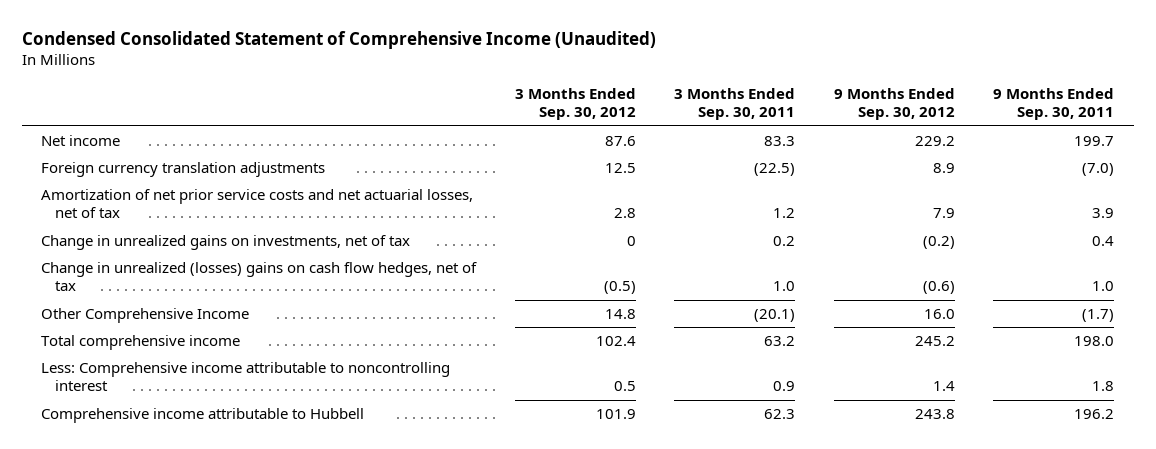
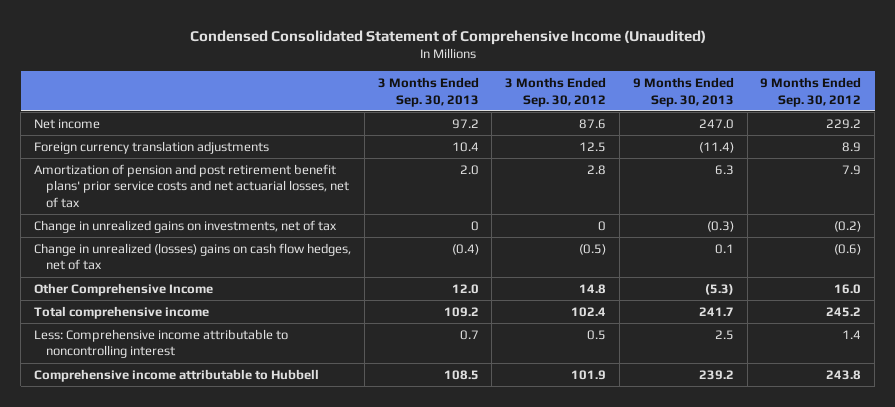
[674,87,796,121] 3 Months Ended Sep. 30, 2011 -> none
[993,87,1115,121] 9 Months Ended Sep. 30, 2011 -> none
none -> [377,76,479,107] 3 Months Ended Sep. 30, 2013
none -> [632,76,734,107] 9 Months Ended Sep. 30, 2013
[41,188,474,219] Amortization of net prior service costs and net actuarial losses, net of tax -> [34,163,350,208] Amortization of pension and post retirement benefit plans' prior service costs and net actuarial losses, net of tax

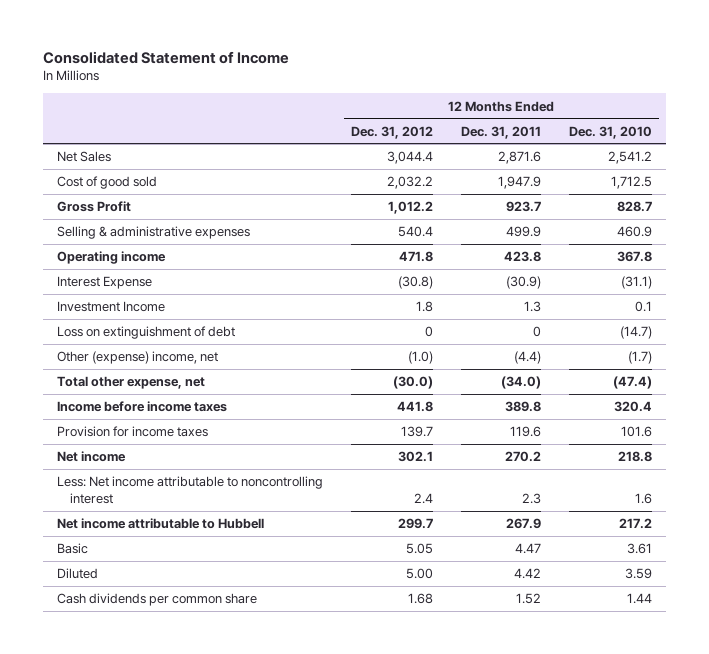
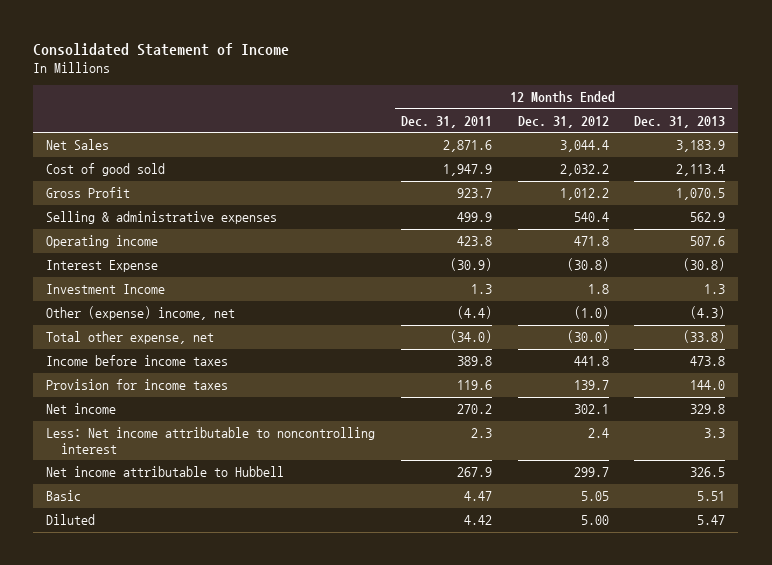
[569,125,653,139] Dec. 31, 2010 -> none
none -> [634,115,726,128] Dec. 31, 2013
[56,326,235,340] Loss on extinguishment of debt -> none
[56,593,257,607] Cash dividends per common share -> none

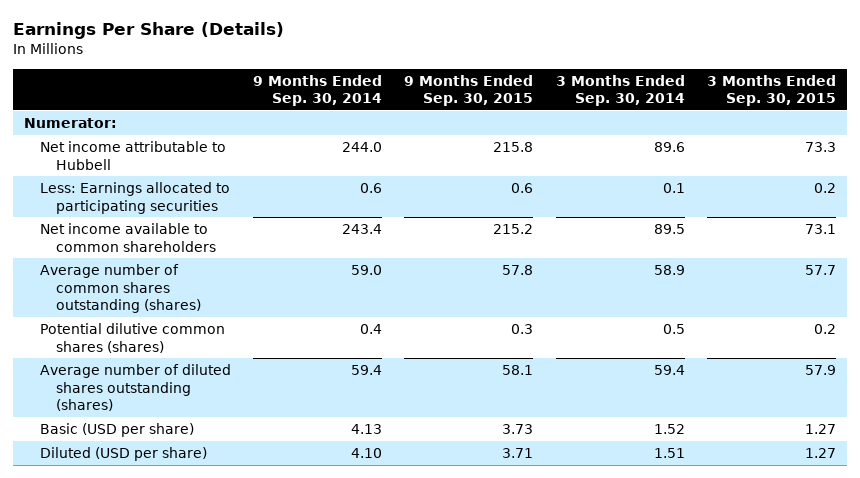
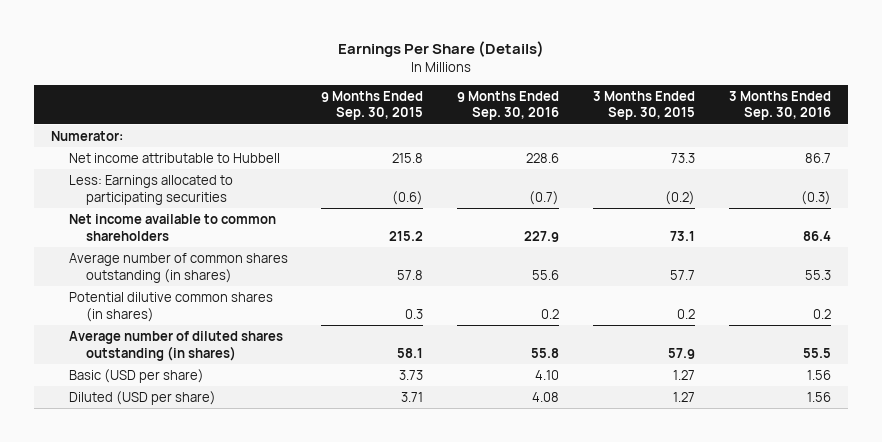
[253,74,383,107] 9 Months Ended Sep. 30, 2014 -> none
[555,74,685,107] 3 Months Ended Sep. 30, 2014 -> none
none -> [457,90,560,121] 9 Months Ended Sep. 30, 2016
none -> [729,90,832,121] 3 Months Ended Sep. 30, 2016
[511,183,534,194] 0.6 -> [392,190,424,205] (0.6)
[813,183,836,194] 0.2 -> [665,190,696,205] (0.2)
[39,264,201,314] Average number of common shares outstanding (shares) -> [68,252,288,283] Average number of common shares outstanding (in shares)
[39,323,225,353] Potential dilutive common shares (shares) -> [68,291,273,322] Potential dilutive common shares (in shares)
[39,364,231,412] Average number of diluted shares outstanding (shares) -> [68,330,283,361] Average number of diluted shares outstanding (in shares)

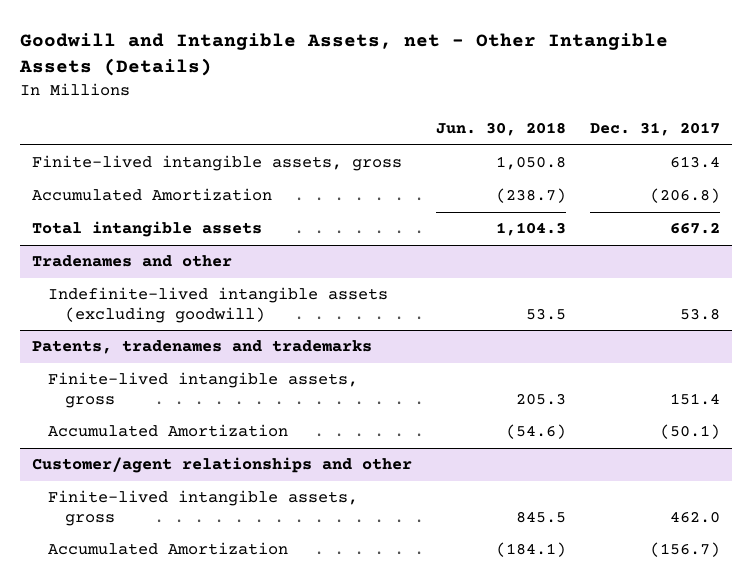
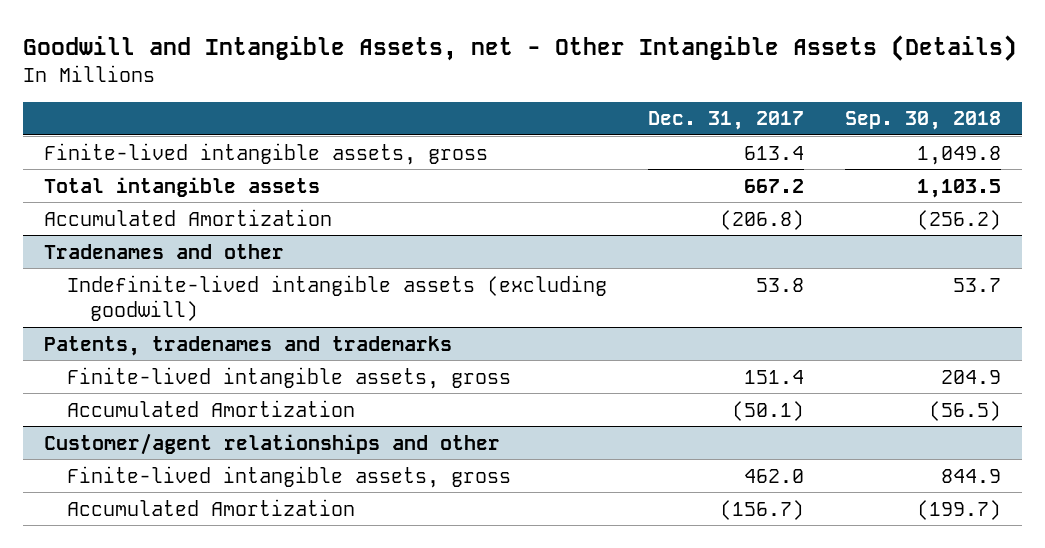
[436,122,567,137] Jun. 30, 2018 -> none
none -> [845,111,1002,131] Sep. 30, 2018
[31,188,272,202] Accumulated Amortization -> [43,208,332,226] Accumulated Amortization

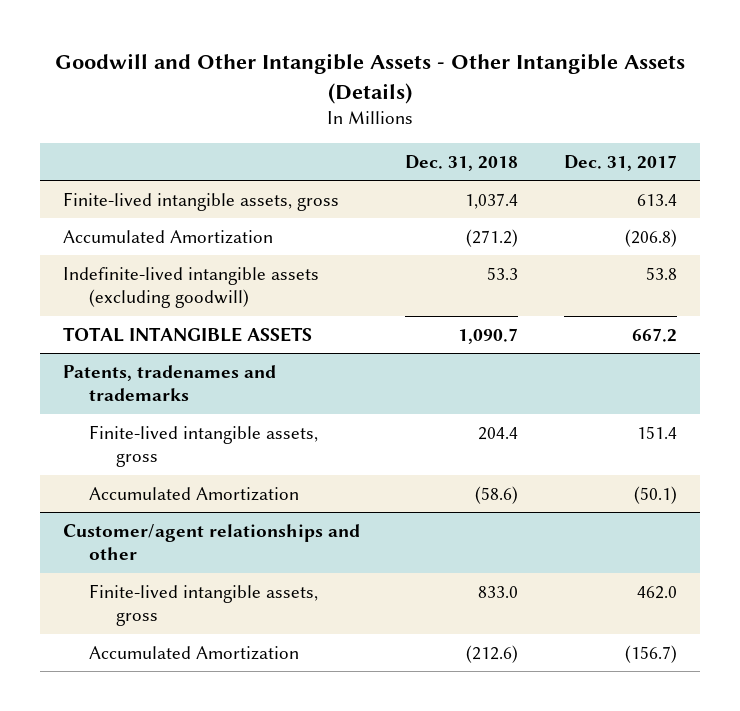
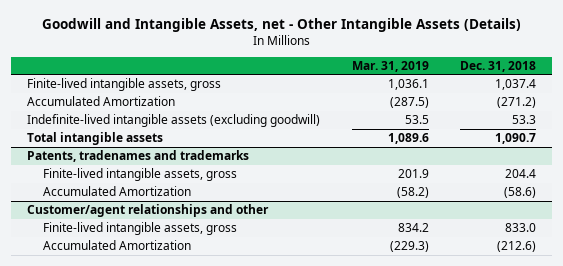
[54,53,685,104] Goodwill and Other Intangible Assets - Other Intangible Assets (Details) -> [41,18,521,33] Goodwill and Intangible Assets, net - Other Intangible Assets (Details)
[564,155,678,172] Dec. 31, 2017 -> none
none -> [351,60,429,72] Mar. 31, 2019
[62,326,312,342] TOTAL INTANGIBLE ASSETS -> [26,132,163,146] Total intangible assets

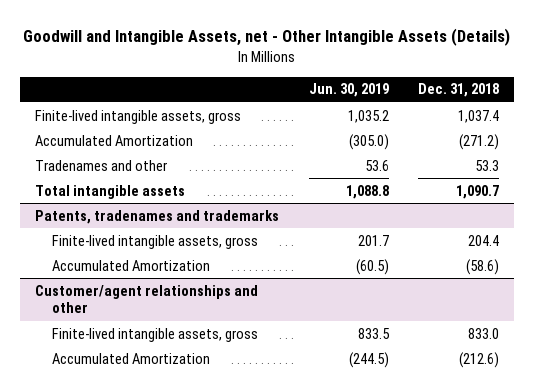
[351,60,429,72] Mar. 31, 2019 -> none
none -> [308,83,389,98] Jun. 30, 2019
[26,114,320,128] Indefinite-lived intangible assets (excluding goodwill) -> [34,159,167,171] Tradenames and other

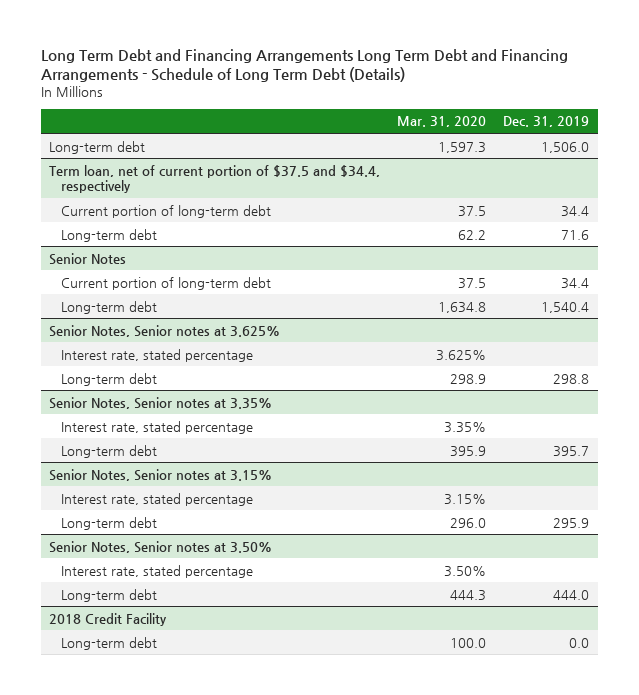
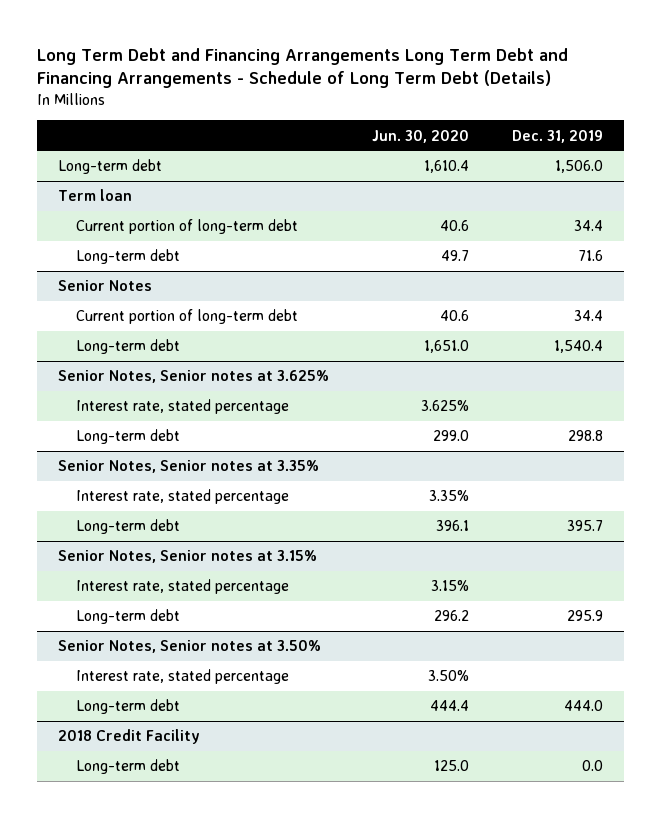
[397,116,487,128] Mar. 31, 2020 -> none
none -> [371,129,469,143] Jun. 30, 2020
[49,164,381,194] Term loan, net of current portion of $37.5 and $34.4, respectively -> [58,189,133,202] Term loan

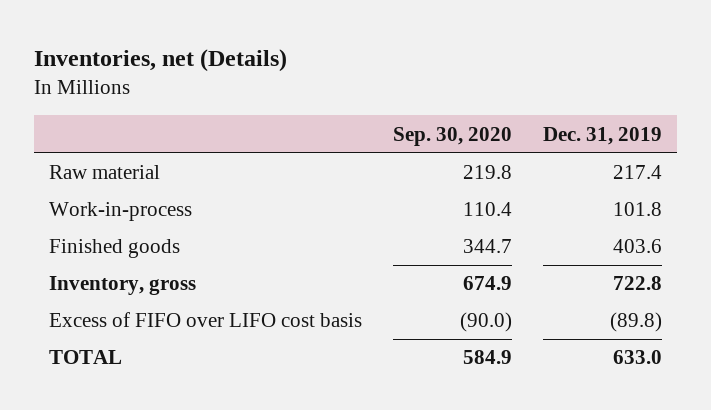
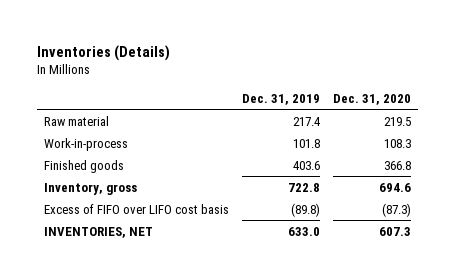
[34,49,288,73] Inventories, net (Details) -> [37,44,171,61] Inventories (Details)
[393,126,513,146] Sep. 30, 2020 -> none
none -> [333,93,412,105] Dec. 31, 2020
[49,350,123,365] TOTAL -> [43,226,153,238] INVENTORIES, NET

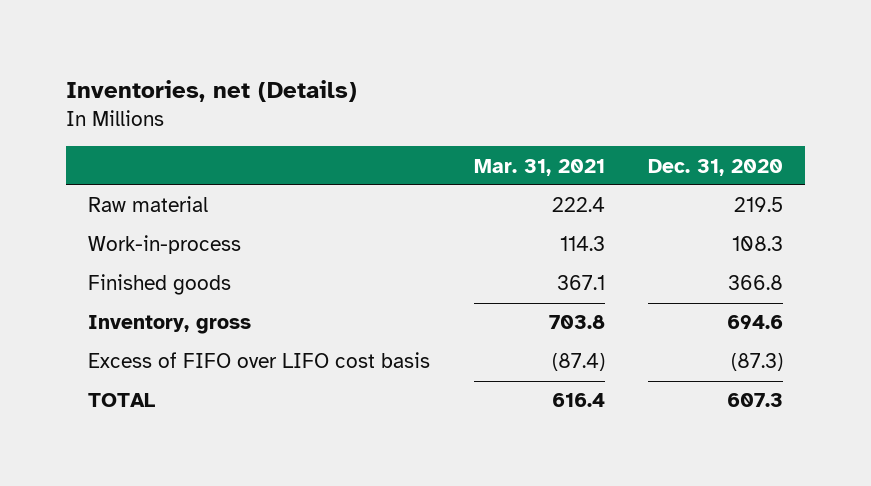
[37,44,171,61] Inventories (Details) -> [65,79,357,102] Inventories, net (Details)
[241,93,320,105] Dec. 31, 2019 -> none
none -> [473,158,605,176] Mar. 31, 2021
[43,226,153,238] INVENTORIES, NET -> [87,393,155,408] TOTAL

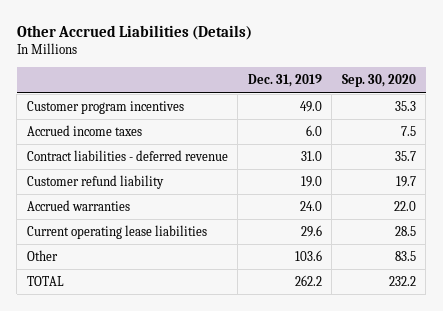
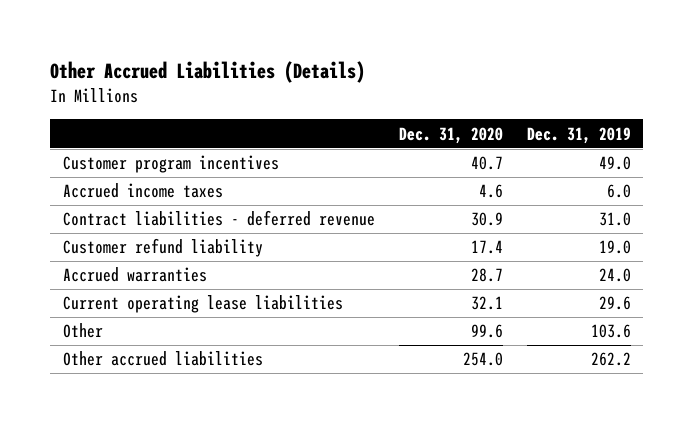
[341,74,416,88] Sep. 30, 2020 -> none
none -> [398,126,503,144] Dec. 31, 2020
[26,276,64,287] TOTAL -> [62,351,263,367] Other accrued liabilities

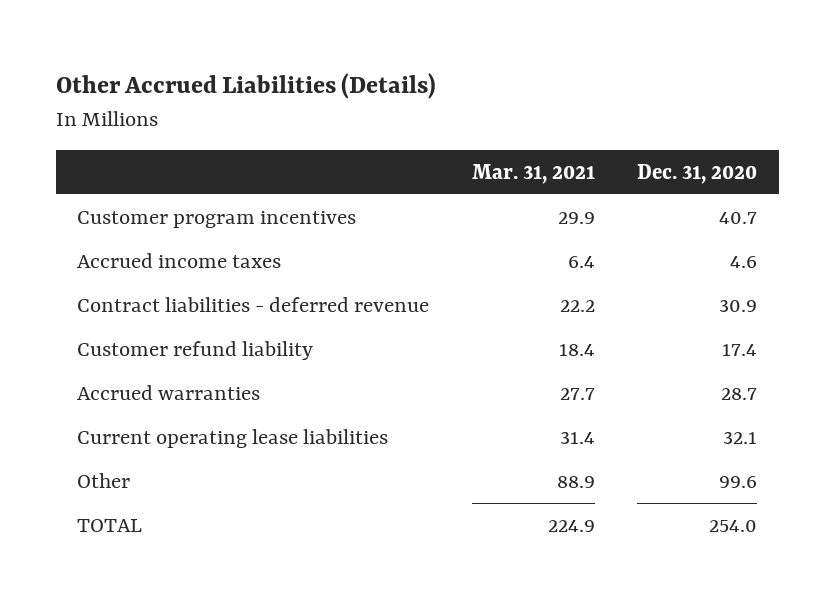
[527,126,632,144] Dec. 31, 2019 -> none
none -> [471,163,595,184] Mar. 31, 2021
[62,351,263,367] Other accrued liabilities -> [76,518,142,532] TOTAL

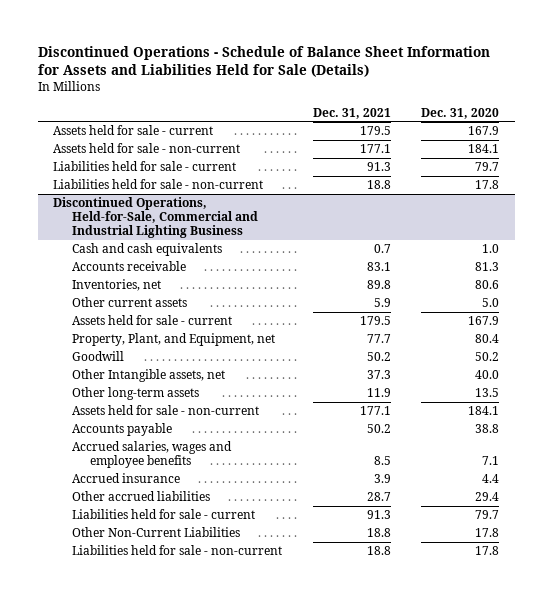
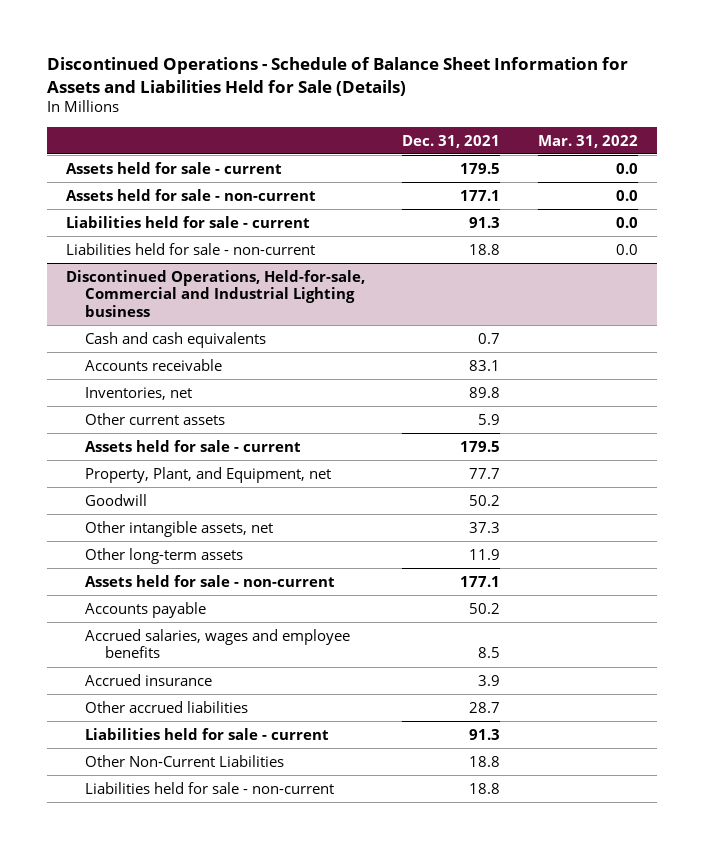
[421,107,500,119] Dec. 31, 2020 -> none
none -> [537,134,638,148] Mar. 31, 2022
[53,197,258,239] Discontinued Operations, Held-for-Sale, Commercial and Industrial Lighting Business -> [65,269,365,318] Discontinued Operations, Held-for-sale, Commercial and Industrial Lighting business
[71,369,225,383] Other Intangible assets, net -> [85,520,274,537] Other intangible assets, net

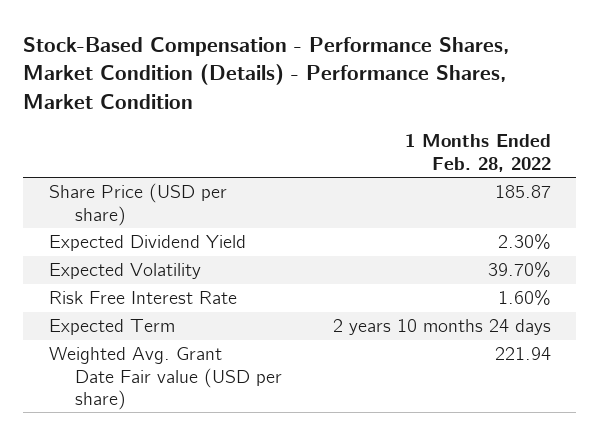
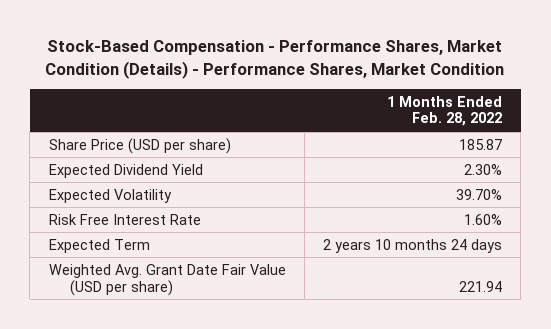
[48,347,282,410] Weighted Avg. Grant Date Fair value (USD per share) -> [48,263,286,296] Weighted Avg. Grant Date Fair Value (USD per share)

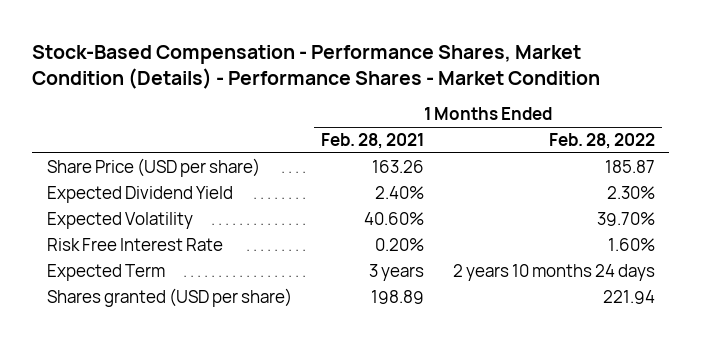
[45,40,505,79] Stock-Based Compensation - Performance Shares, Market Condition (Details) - Performance Shares, Market Condition -> [32,44,601,89] Stock-Based Compensation - Performance Shares, Market Condition (Details) - Performance Shares - Market Condition
none -> [320,132,424,149] Feb. 28, 2021
[48,263,286,296] Weighted Avg. Grant Date Fair Value (USD per share) -> [46,287,292,307] Shares granted (USD per share)

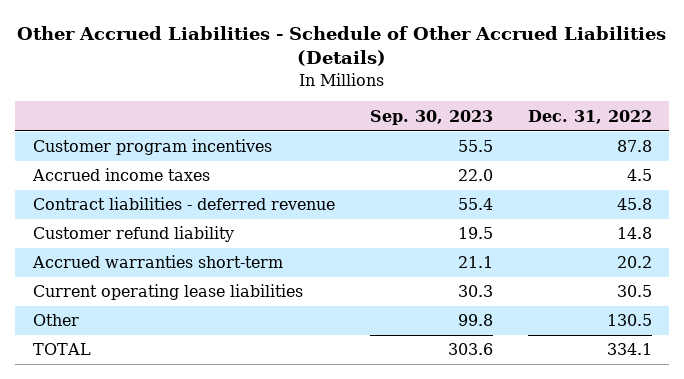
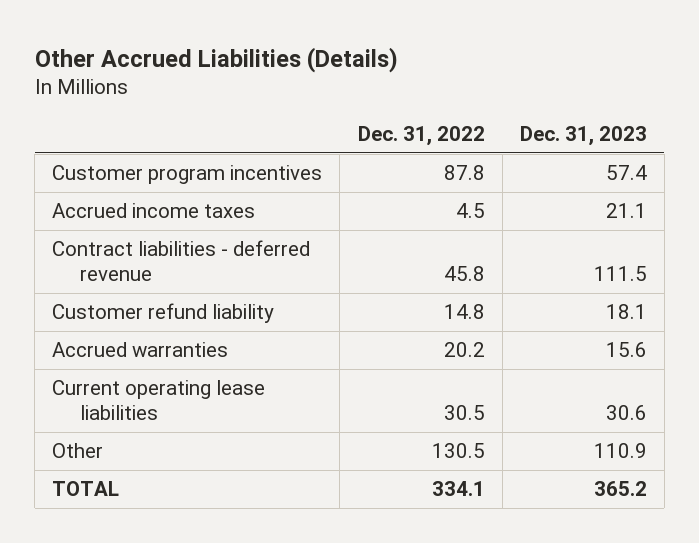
[17,25,667,67] Other Accrued Liabilities - Schedule of Other Accrued Liabilities (Details) -> [34,46,398,73] Other Accrued Liabilities (Details)
[369,109,493,125] Sep. 30, 2023 -> none
none -> [519,125,647,146] Dec. 31, 2023
[31,255,283,269] Accrued warranties short-term -> [52,342,229,358] Accrued warranties

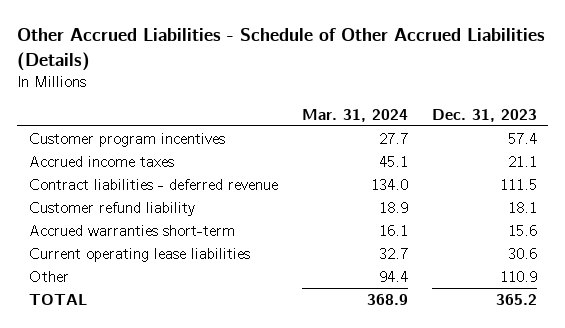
[34,46,398,73] Other Accrued Liabilities (Details) -> [16,28,545,71] Other Accrued Liabilities - Schedule of Other Accrued Liabilities (Details)
[357,125,485,146] Dec. 31, 2022 -> none
none -> [301,108,408,122] Mar. 31, 2024
[52,342,229,358] Accrued warranties -> [28,225,235,237] Accrued warranties short-term

